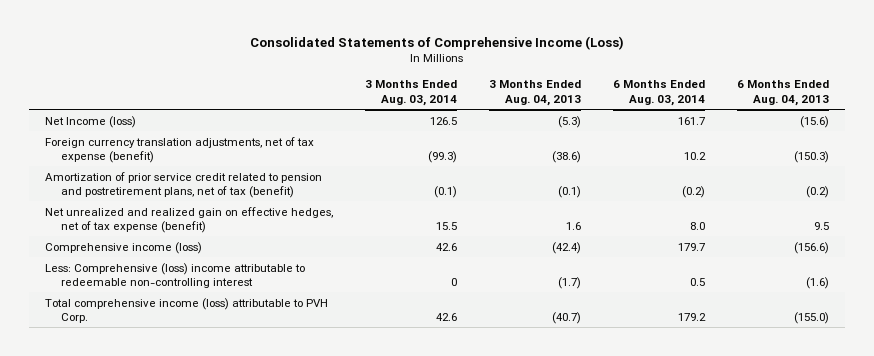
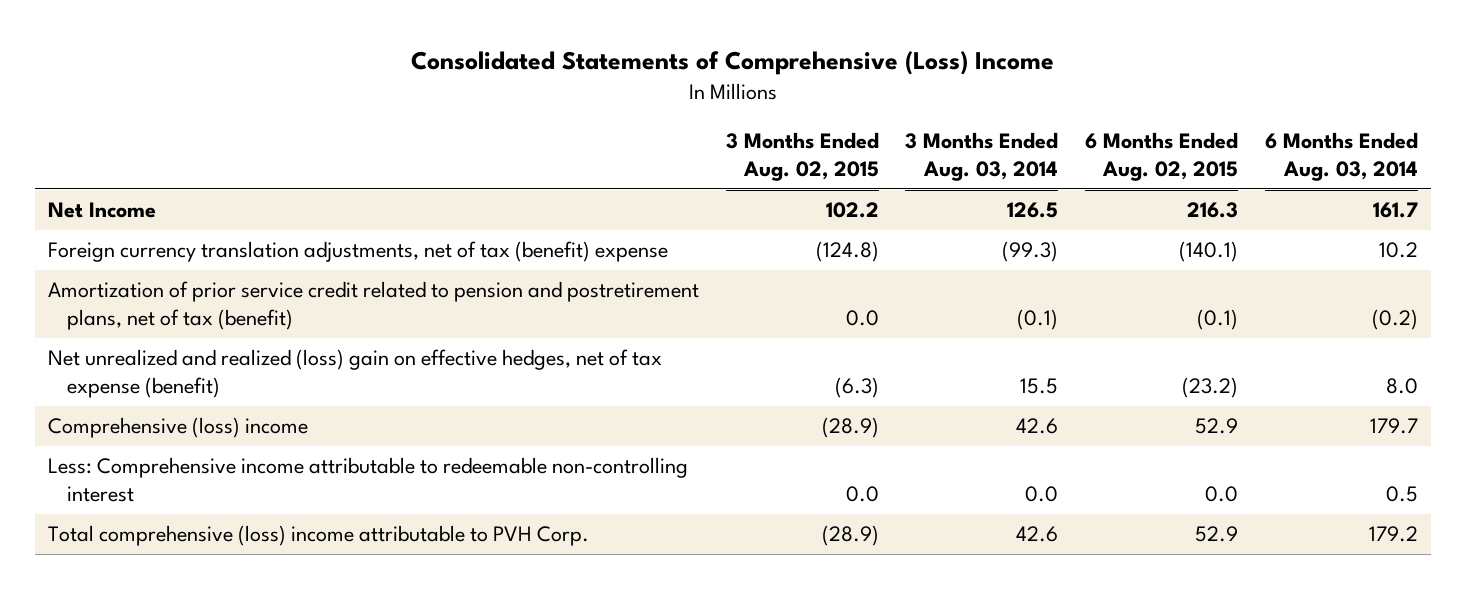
[250,36,625,51] Consolidated Statements of Comprehensive Income (Loss) -> [410,50,1054,75] Consolidated Statements of Comprehensive (Loss) Income
[489,80,582,106] 3 Months Ended Aug. 04, 2013 -> none
[736,80,829,106] 6 Months Ended Aug. 04, 2013 -> none
none -> [725,132,879,182] 3 Months Ended Aug. 02, 2015
none -> [1084,132,1238,182] 6 Months Ended Aug. 02, 2015
[45,115,137,128] Net Income (loss) -> [48,202,157,219] Net Income
[45,136,315,163] Foreign currency translation adjustments, net of tax expense (benefit) -> [48,241,669,263] Foreign currency translation adjustments, net of tax (benefit) expense
[45,206,334,233] Net unrealized and realized gain on effective hedges, net of tax expense (benefit) -> [48,349,663,399] Net unrealized and realized (loss) gain on effective hedges, net of tax expense (benefit)
[45,241,203,254] Comprehensive income (loss) -> [48,417,309,439] Comprehensive (loss) income
[45,262,306,288] Less: Comprehensive (loss) income attributable to redeemable non-controlling interest -> [48,457,689,503] Less: Comprehensive income attributable to redeemable non-controlling interest
[451,277,458,286] 0 -> [1025,486,1059,503] 0.0
[45,297,329,323] Total comprehensive income (loss) attributable to PVH Corp. -> [48,525,590,547] Total comprehensive (loss) income attributable to PVH Corp.

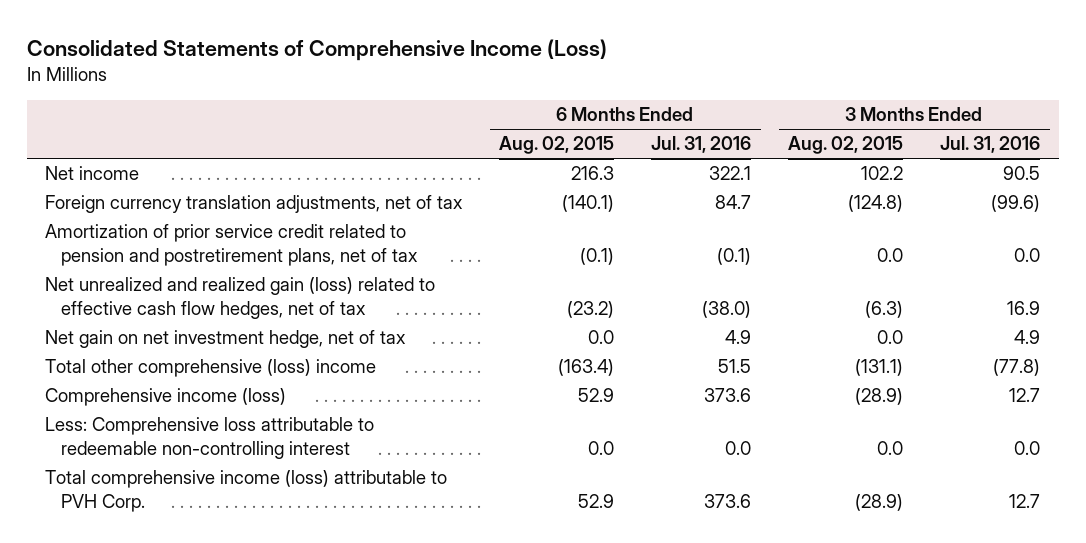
[410,50,1054,75] Consolidated Statements of Comprehensive (Loss) Income -> [26,39,607,62] Consolidated Statements of Comprehensive Income (Loss)
[905,132,1059,182] 3 Months Ended Aug. 03, 2014 -> none
[1264,132,1418,182] 6 Months Ended Aug. 03, 2014 -> none
none -> [651,136,752,154] Jul. 31, 2016
none -> [940,136,1041,154] Jul. 31, 2016
[48,202,157,219] Net Income -> [45,166,140,181] Net income
[48,241,669,263] Foreign currency translation adjustments, net of tax (benefit) expense -> [45,195,464,214] Foreign currency translation adjustments, net of tax
[48,281,700,331] Amortization of prior service credit related to pension and postretirement plans, net of tax (benefit) -> [45,224,418,267] Amortization of prior service credit related to pension and postretirement plans, net of tax
[48,349,663,399] Net unrealized and realized (loss) gain on effective hedges, net of tax expense (benefit) -> [45,277,436,320] Net unrealized and realized gain (loss) related to effective cash flow hedges, net of tax
none -> [45,330,407,349] Net gain on net investment hedge, net of tax
none -> [45,359,377,378] Total other comprehensive (loss) income
[48,417,309,439] Comprehensive (loss) income -> [45,388,287,407] Comprehensive income (loss)
[48,457,689,503] Less: Comprehensive income attributable to redeemable non-controlling interest -> [45,417,375,460] Less: Comprehensive loss attributable to redeemable non-controlling interest
[48,525,590,547] Total comprehensive (loss) income attributable to PVH Corp. -> [45,470,448,513] Total comprehensive income (loss) attributable to PVH Corp.

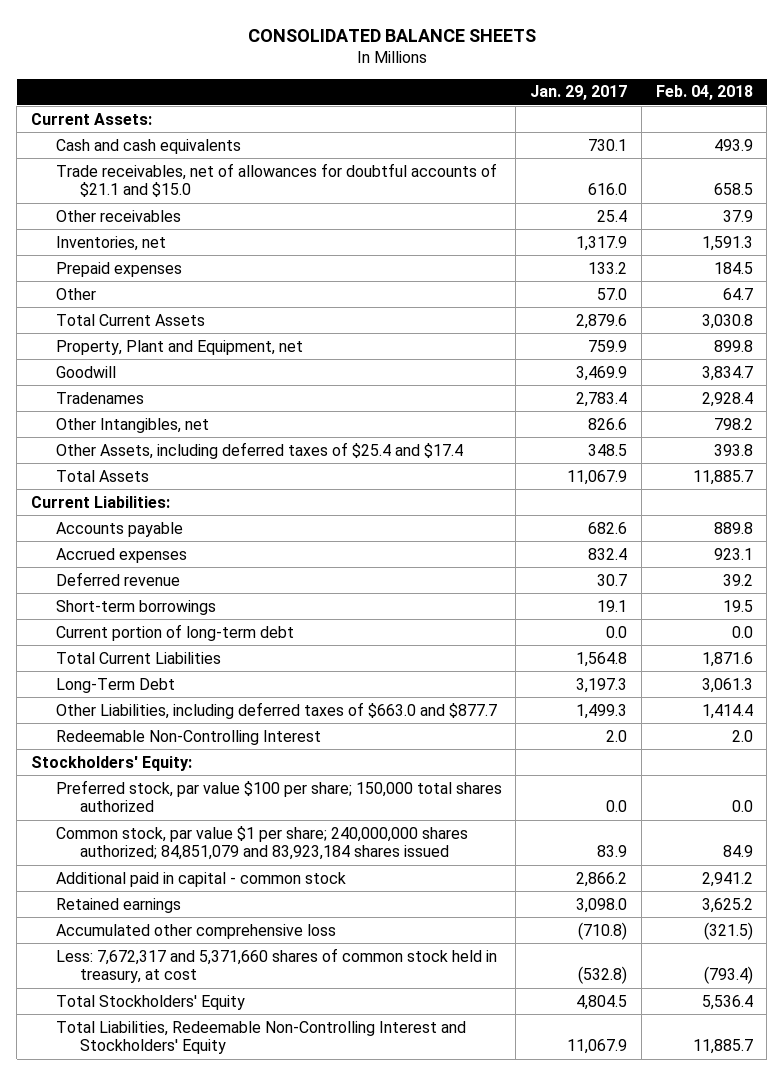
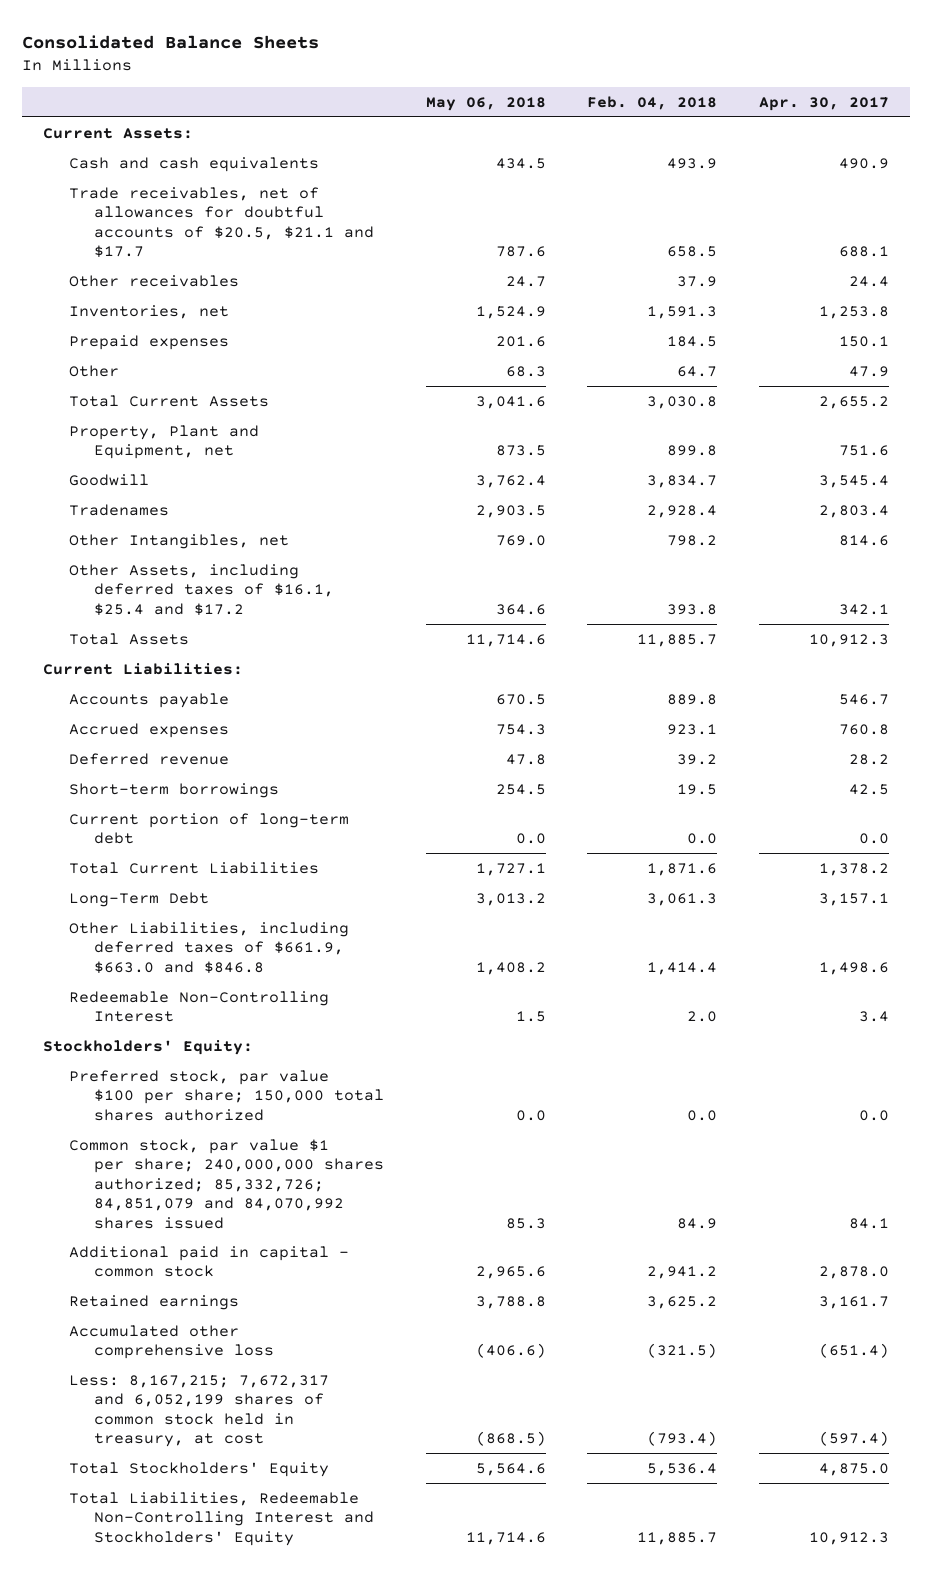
[247,28,536,42] CONSOLIDATED BALANCE SHEETS -> [22,34,320,49] Consolidated Balance Sheets
[530,85,628,101] Jan. 29, 2017 -> none
none -> [425,96,546,111] May 06, 2018
none -> [758,96,889,111] Apr. 30, 2017
[55,162,497,198] Trade receivables, net of allowances for doubtful accounts of $21.1 and $15.0 -> [68,186,375,259] Trade receivables, net of allowances for doubtful accounts of $20.5, $21.1 and $17.7
[55,441,463,459] Other Assets, including deferred taxes of $25.4 and $17.4 -> [68,563,335,616] Other Assets, including deferred taxes of $16.1, $25.4 and $17.2
[55,701,497,719] Other Liabilities, including deferred taxes of $663.0 and $877.7 -> [68,921,349,974] Other Liabilities, including deferred taxes of $661.9, $663.0 and $846.8
[55,825,468,861] Common stock, par value $1 per share; 240,000,000 shares authorized; 84,851,079 and 83,923,184 shares issued -> [68,1138,385,1229] Common stock, par value $1 per share; 240,000,000 shares authorized; 85,332,726; 84,851,079 and 84,070,992 shares issued
[55,947,497,984] Less: 7,672,317 and 5,371,660 shares of common stock held in treasury, at cost -> [68,1374,329,1448] Less: 8,167,215; 7,672,317 and 6,052,199 shares of common stock held in treasury, at cost

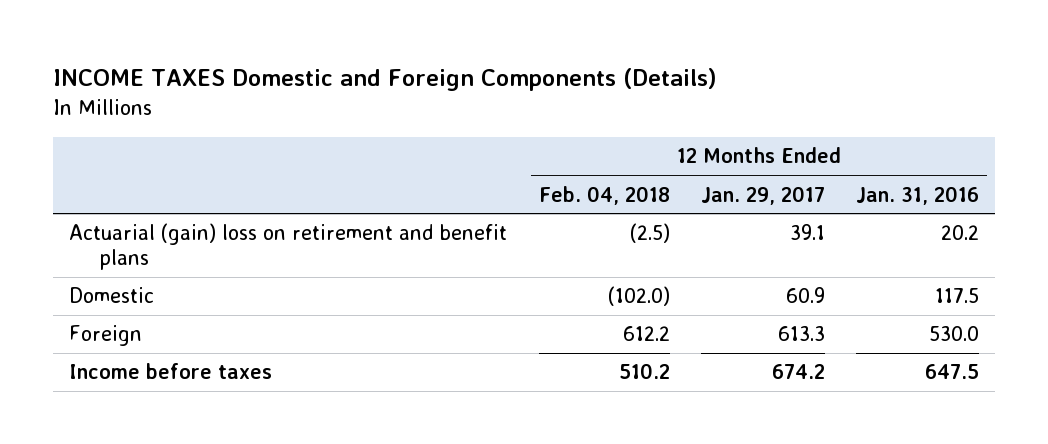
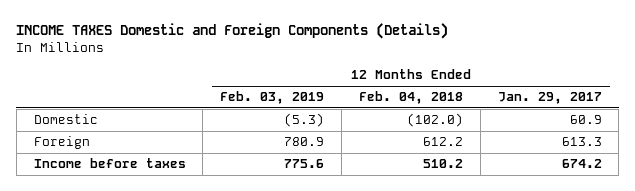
[856,185,980,205] Jan. 31, 2016 -> none
none -> [220,91,325,105] Feb. 03, 2019
[69,223,508,271] Actuarial (gain) loss on retirement and benefit plans -> none

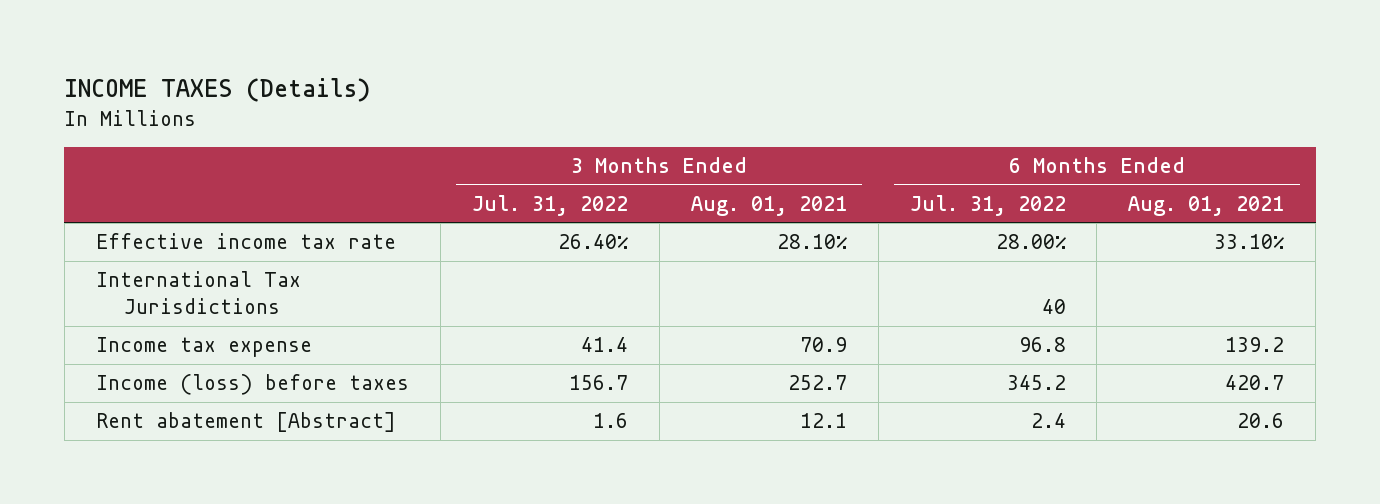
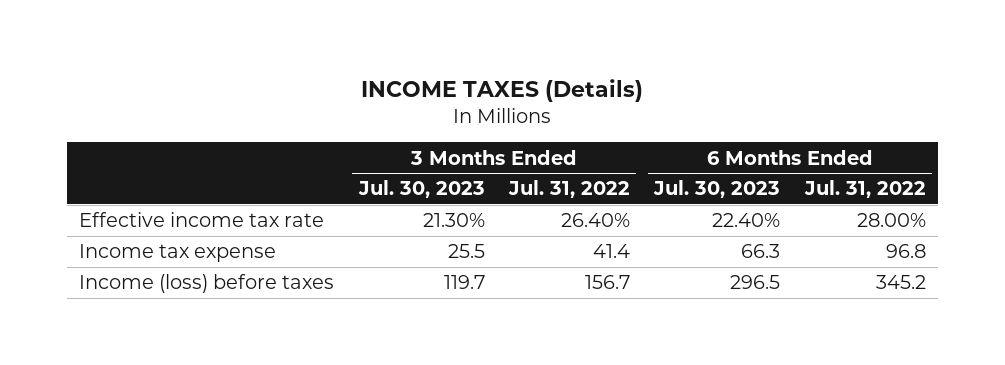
[690,195,847,216] Aug. 01, 2021 -> none
[1128,195,1285,216] Aug. 01, 2021 -> none
none -> [357,180,485,199] Jul. 30, 2023
none -> [653,180,781,199] Jul. 30, 2023
[95,271,301,315] International Tax Jurisdictions -> none
[95,412,396,433] Rent abatement [Abstract] -> none

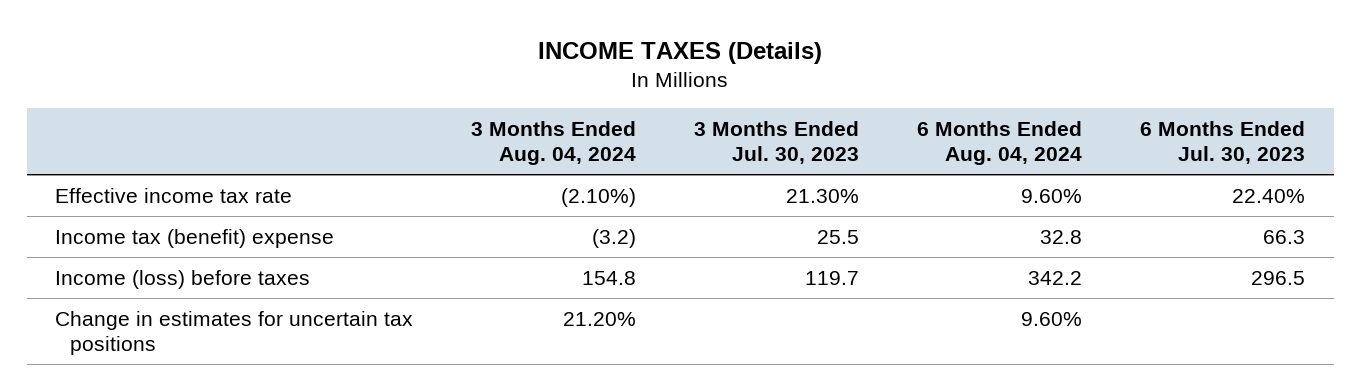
[507,180,630,199] Jul. 31, 2022 -> none
[803,180,926,199] Jul. 31, 2022 -> none
none -> [471,121,637,166] 3 Months Ended Aug. 04, 2024
none -> [917,121,1083,166] 6 Months Ended Aug. 04, 2024
[79,244,277,263] Income tax expense -> [55,228,335,248] Income tax (benefit) expense
none -> [55,310,414,355] Change in estimates for uncertain tax positions

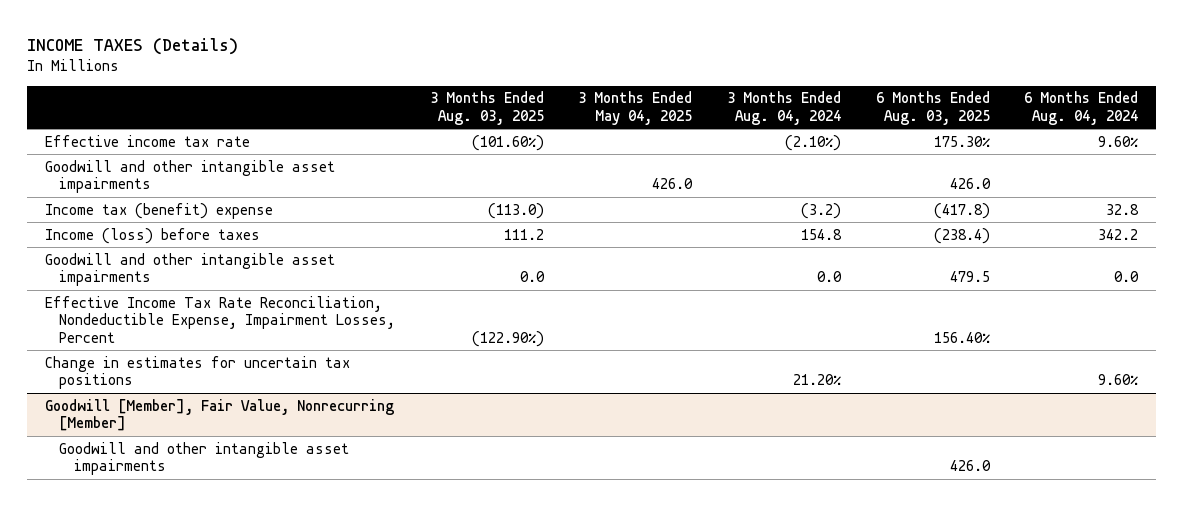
[694,121,860,165] 3 Months Ended Jul. 30, 2023 -> none
[1139,121,1305,165] 6 Months Ended Jul. 30, 2023 -> none
none -> [429,91,544,125] 3 Months Ended Aug. 03, 2025
none -> [578,91,693,125] 3 Months Ended May 04, 2025
none -> [875,91,990,125] 6 Months Ended Aug. 03, 2025
none -> [44,159,335,194] Goodwill and other intangible asset impairments
none -> [44,252,335,287] Goodwill and other intangible asset impairments
none -> [44,295,396,343] Effective Income Tax Rate Reconciliation, Nondeductible Expense, Impairment Losses, Percent
none -> [44,398,394,432] Goodwill [Member], Fair Value, Nonrecurring [Member]
none -> [59,441,350,476] Goodwill and other intangible asset impairments

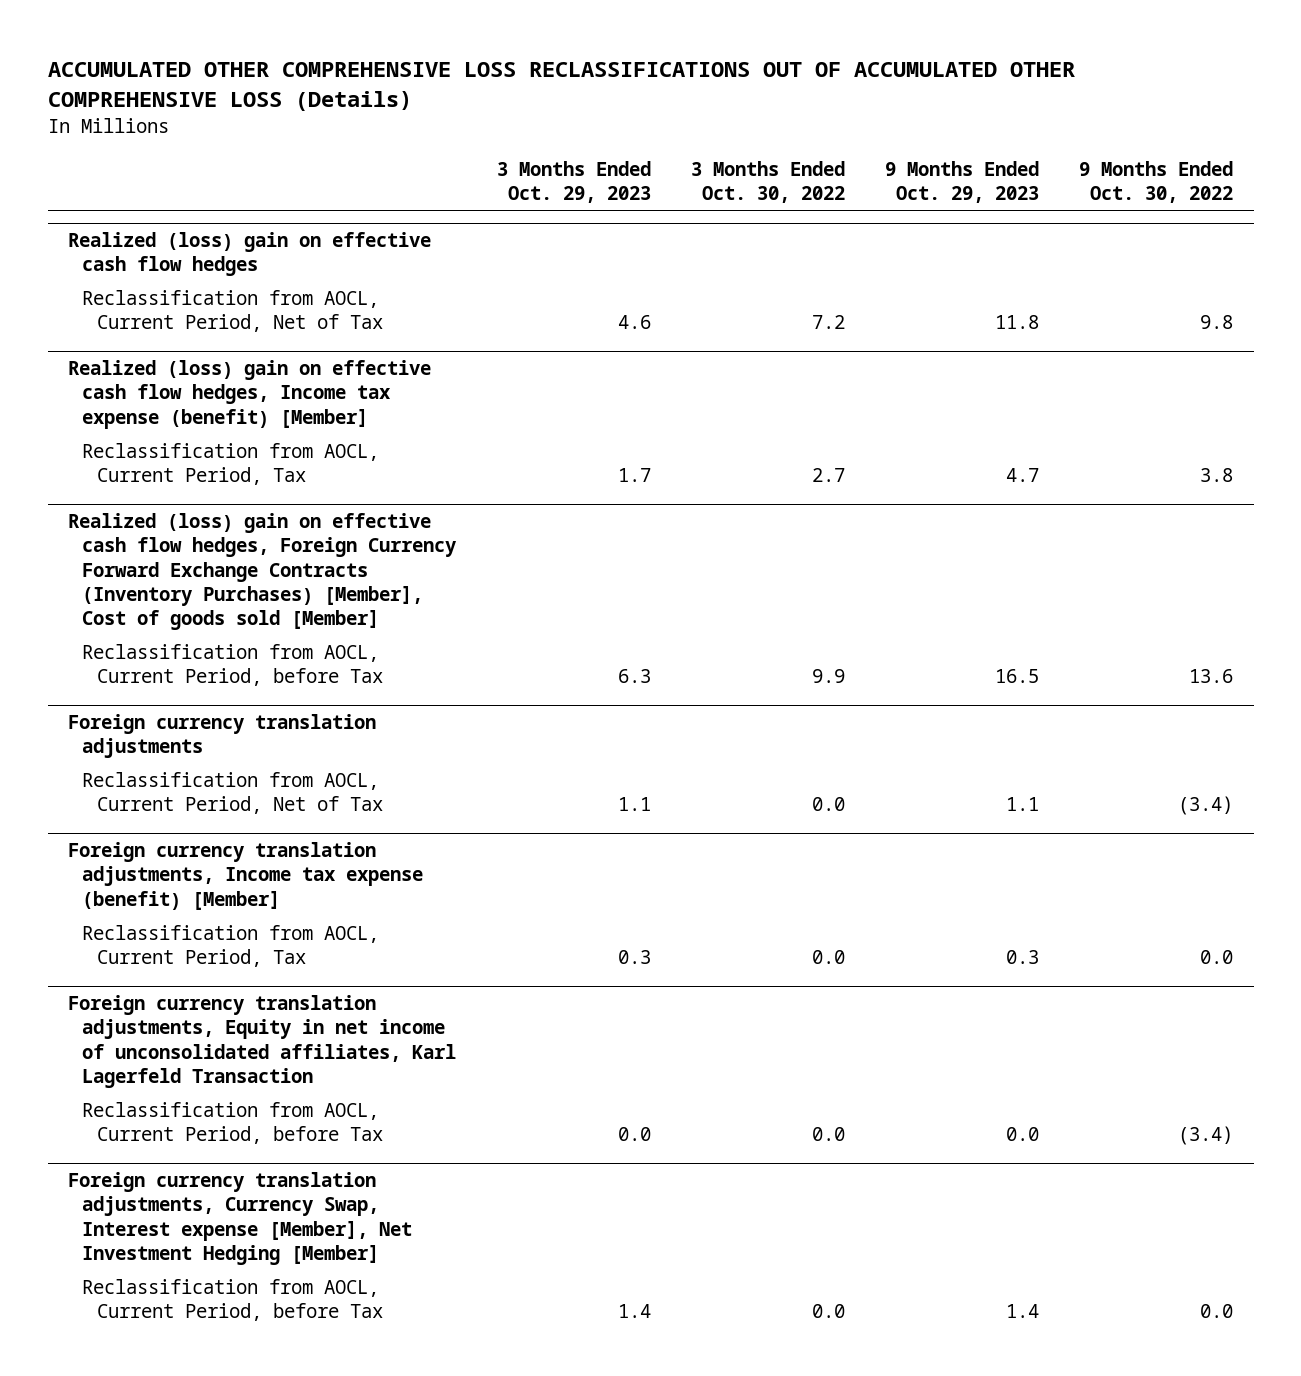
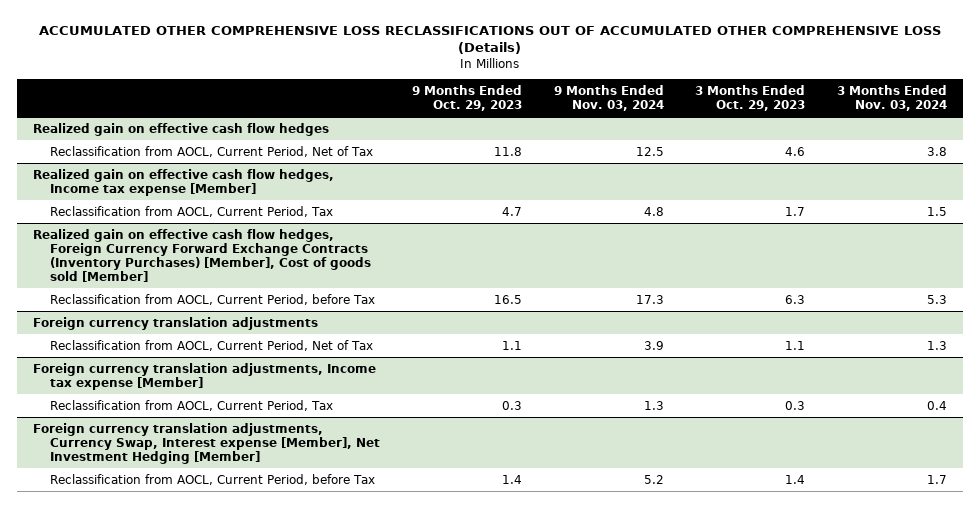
[690,161,845,204] 3 Months Ended Oct. 30, 2022 -> none
[1079,161,1234,204] 9 Months Ended Oct. 30, 2022 -> none
none -> [553,85,664,112] 9 Months Ended Nov. 03, 2024
none -> [837,85,948,112] 3 Months Ended Nov. 03, 2024
[67,232,431,277] Realized (loss) gain on effective cash flow hedges -> [32,122,329,136] Realized gain on effective cash flow hedges
[67,360,431,429] Realized (loss) gain on effective cash flow hedges, Income tax expense (benefit) [Member] -> [32,168,334,196] Realized gain on effective cash flow hedges, Income tax expense [Member]
[67,513,458,631] Realized (loss) gain on effective cash flow hedges, Foreign Currency Forward Exchange Contracts (Inventory Purchases) [Member], Cost of goods sold [Member] -> [32,228,372,282] Realized gain on effective cash flow hedges, Foreign Currency Forward Exchange Contracts (Inventory Purchases) [Member], Cost of goods sold [Member]
[67,842,424,910] Foreign currency translation adjustments, Income tax expense (benefit) [Member] -> [32,362,376,390] Foreign currency translation adjustments, Income tax expense [Member]
[67,995,457,1088] Foreign currency translation adjustments, Equity in net income of unconsolidated affiliates, Karl Lagerfeld Transaction -> none
[82,1101,383,1145] Reclassification from AOCL, Current Period, before Tax -> none

